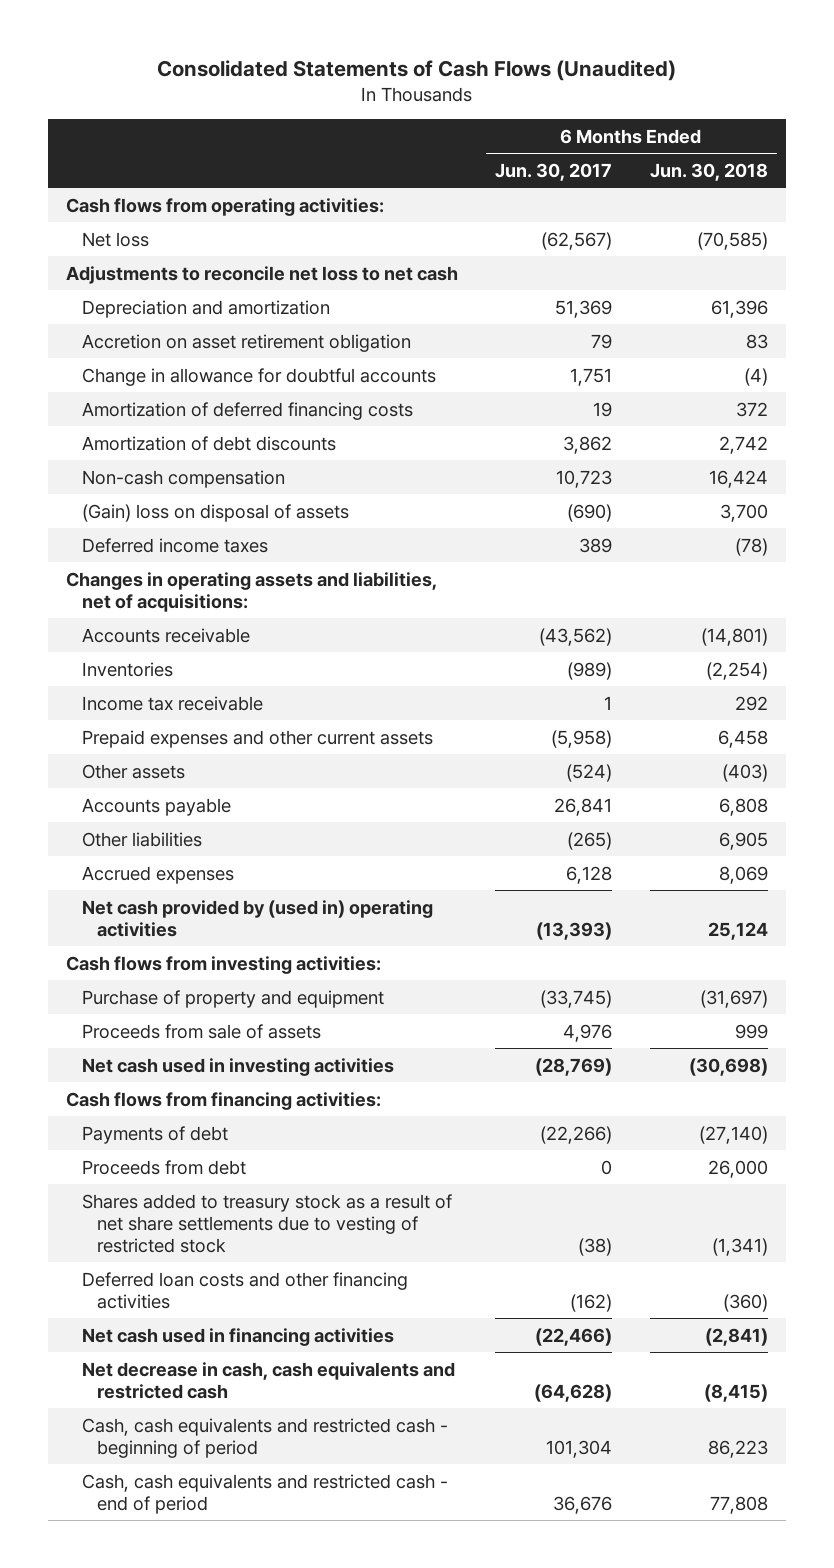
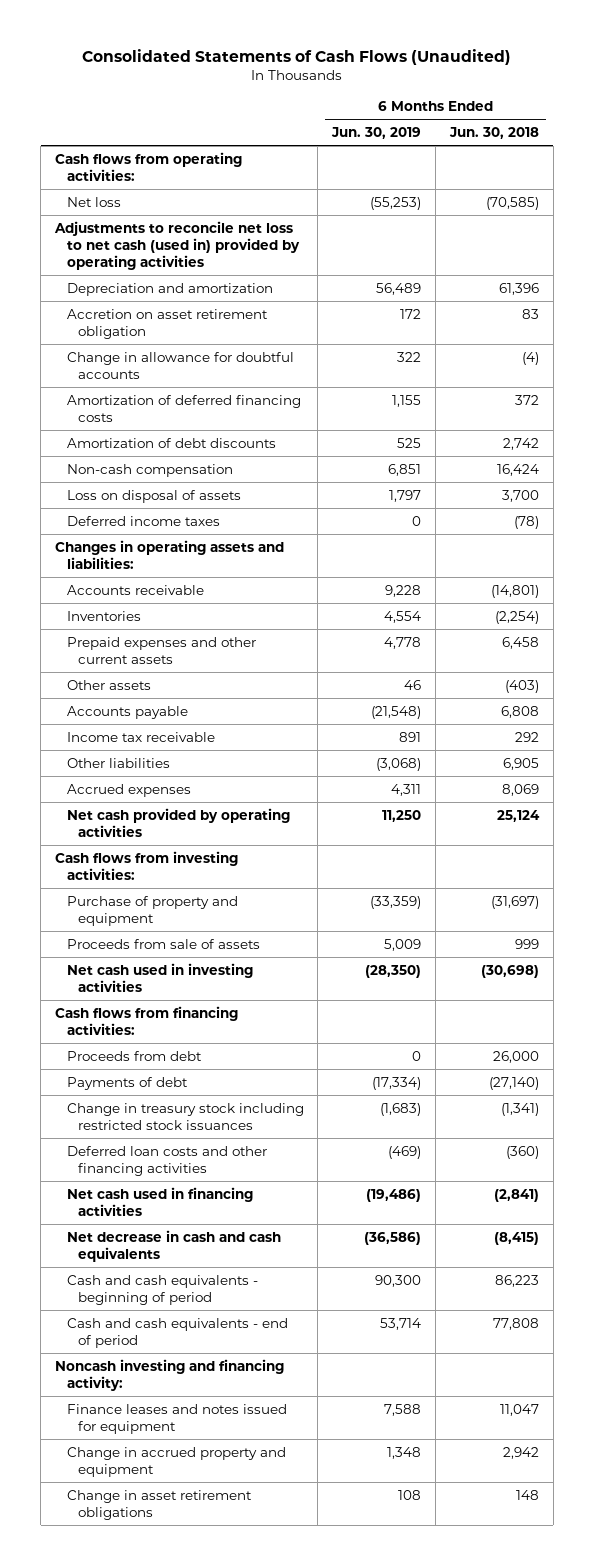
[495,162,613,181] Jun. 30, 2017 -> none
none -> [331,126,422,139] Jun. 30, 2019
[66,265,459,284] Adjustments to reconcile net loss to net cash -> [54,220,300,270] Adjustments to reconcile net loss to net cash (used in) provided by operating activities
[81,503,349,522] (Gain) loss on disposal of assets -> [66,489,241,503] Loss on disposal of assets
[66,571,438,612] Changes in operating assets and liabilities, net of acquisitions: -> [55,539,285,569] Changes in operating assets and liabilities:
[81,695,263,711] Income tax receivable -> [66,731,215,742] Income tax receivable
[81,899,433,937] Net cash provided by (used in) operating activities -> [66,807,290,837] Net cash provided by operating activities
[81,1125,228,1144] Payments of debt -> [66,1076,188,1090] Payments of debt
[81,1193,452,1253] Shares added to treasury stock as a result of net share settlements due to vesting of restricted stock -> [66,1102,304,1130] Change in treasury stock including restricted stock issuances
[81,1361,455,1399] Net decrease in cash, cash equivalents and restricted cash -> [66,1229,281,1262] Net decrease in cash and cash equivalents
[81,1417,448,1458] Cash, cash equivalents and restricted cash - beginning of period -> [66,1274,258,1305] Cash and cash equivalents - beginning of period
[81,1473,448,1514] Cash, cash equivalents and restricted cash - end of period -> [66,1317,288,1348] Cash and cash equivalents - end of period
none -> [55,1358,285,1391] Noncash investing and financing activity:
none -> [66,1403,287,1434] Finance leases and notes issued for equipment
none -> [66,1446,286,1477] Change in accrued property and equipment
none -> [66,1489,252,1520] Change in asset retirement obligations

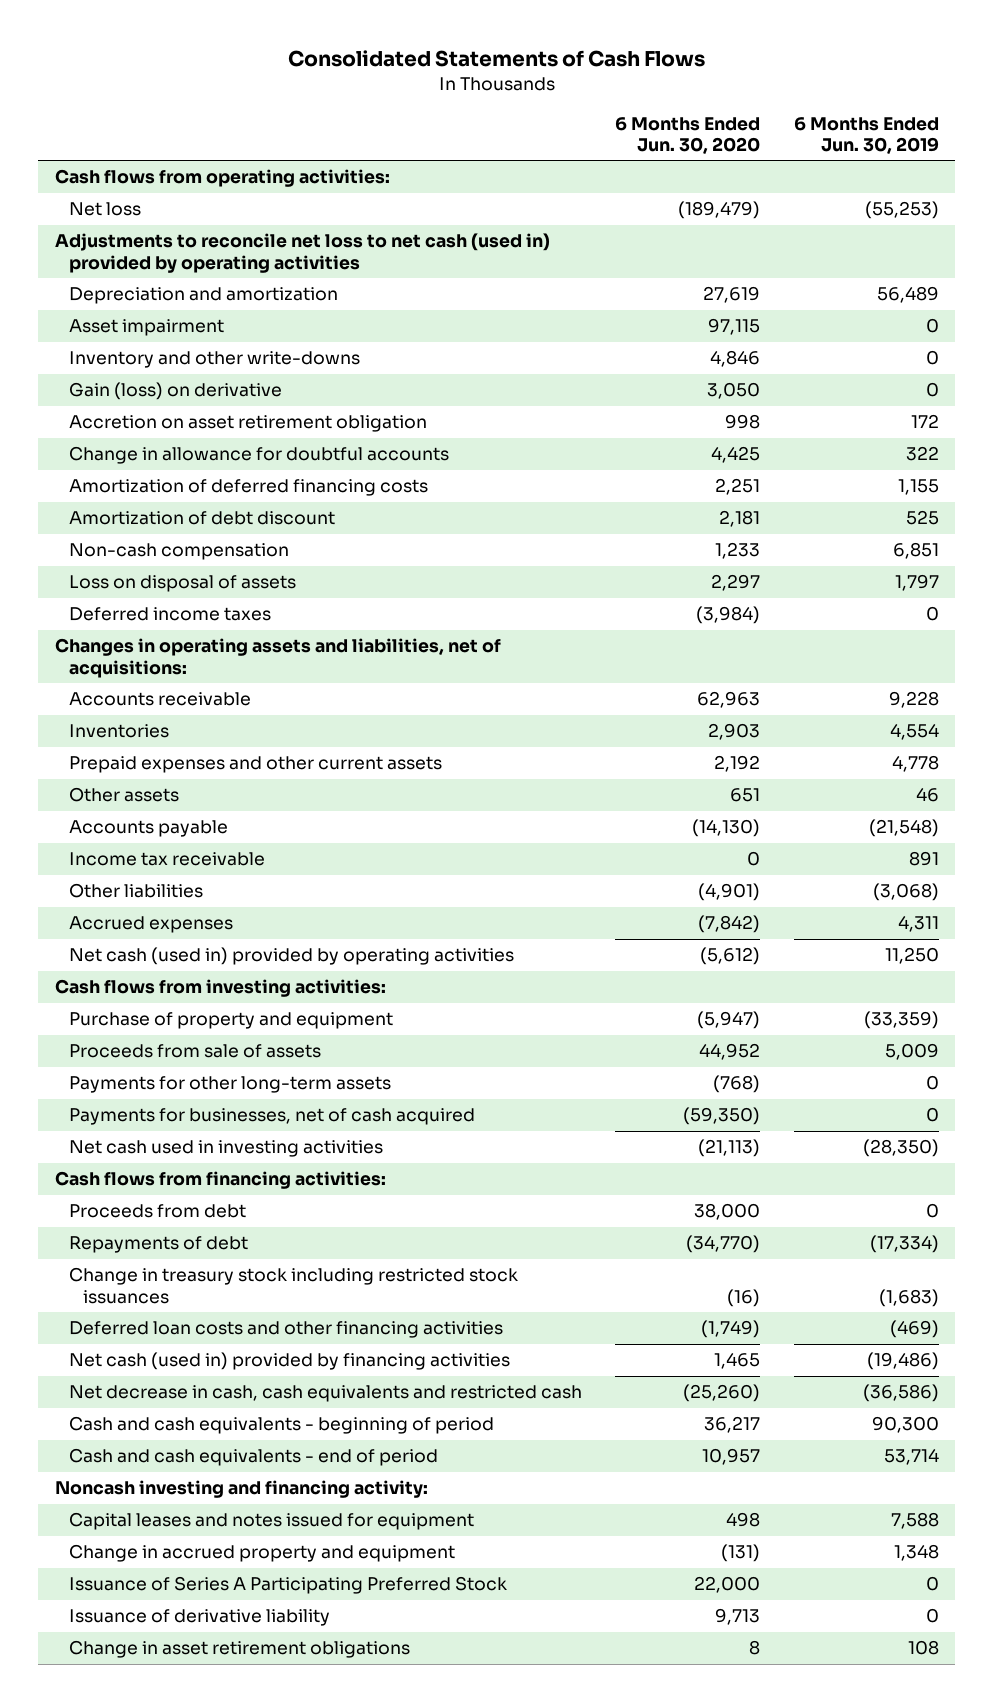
[82,48,512,65] Consolidated Statements of Cash Flows (Unaudited) -> [287,49,705,67] Consolidated Statements of Cash Flows
[449,126,540,139] Jun. 30, 2018 -> none
none -> [615,116,761,154] 6 Months Ended Jun. 30, 2020
none -> [69,319,225,337] Asset impairment
none -> [69,351,361,369] Inventory and other write-downs
none -> [69,382,283,401] Gain (loss) on derivative
[66,437,276,448] Amortization of debt discounts -> [69,511,336,526] Amortization of debt discount
[55,539,285,569] Changes in operating assets and liabilities: -> [54,638,501,678] Changes in operating assets and liabilities, net of acquisitions:
[66,807,290,837] Net cash provided by operating activities -> [69,947,515,966] Net cash (used in) provided by operating activities
none -> [69,1076,392,1094] Payments for other long-term assets
none -> [69,1108,476,1126] Payments for businesses, net of cash acquired
[66,1076,188,1090] Payments of debt -> [69,1236,249,1254] Repayments of debt
[66,1186,253,1216] Net cash used in financing activities -> [69,1352,511,1371] Net cash (used in) provided by financing activities
[66,1229,281,1262] Net decrease in cash and cash equivalents -> [69,1385,583,1403] Net decrease in cash, cash equivalents and restricted cash
[66,1403,287,1434] Finance leases and notes issued for equipment -> [69,1512,475,1531] Capital leases and notes issued for equipment
none -> [69,1576,508,1595] Issuance of Series A Participating Preferred Stock
none -> [69,1609,331,1627] Issuance of derivative liability

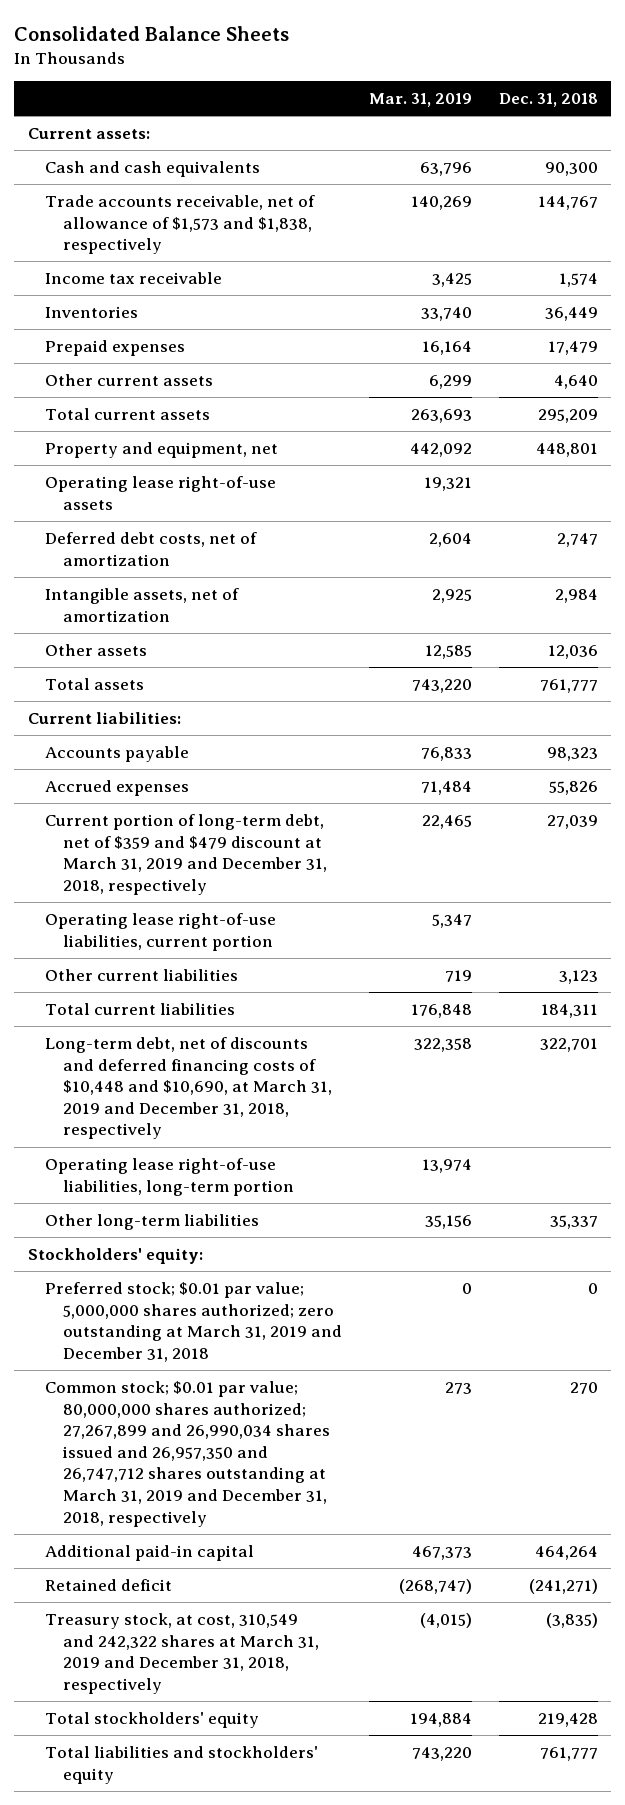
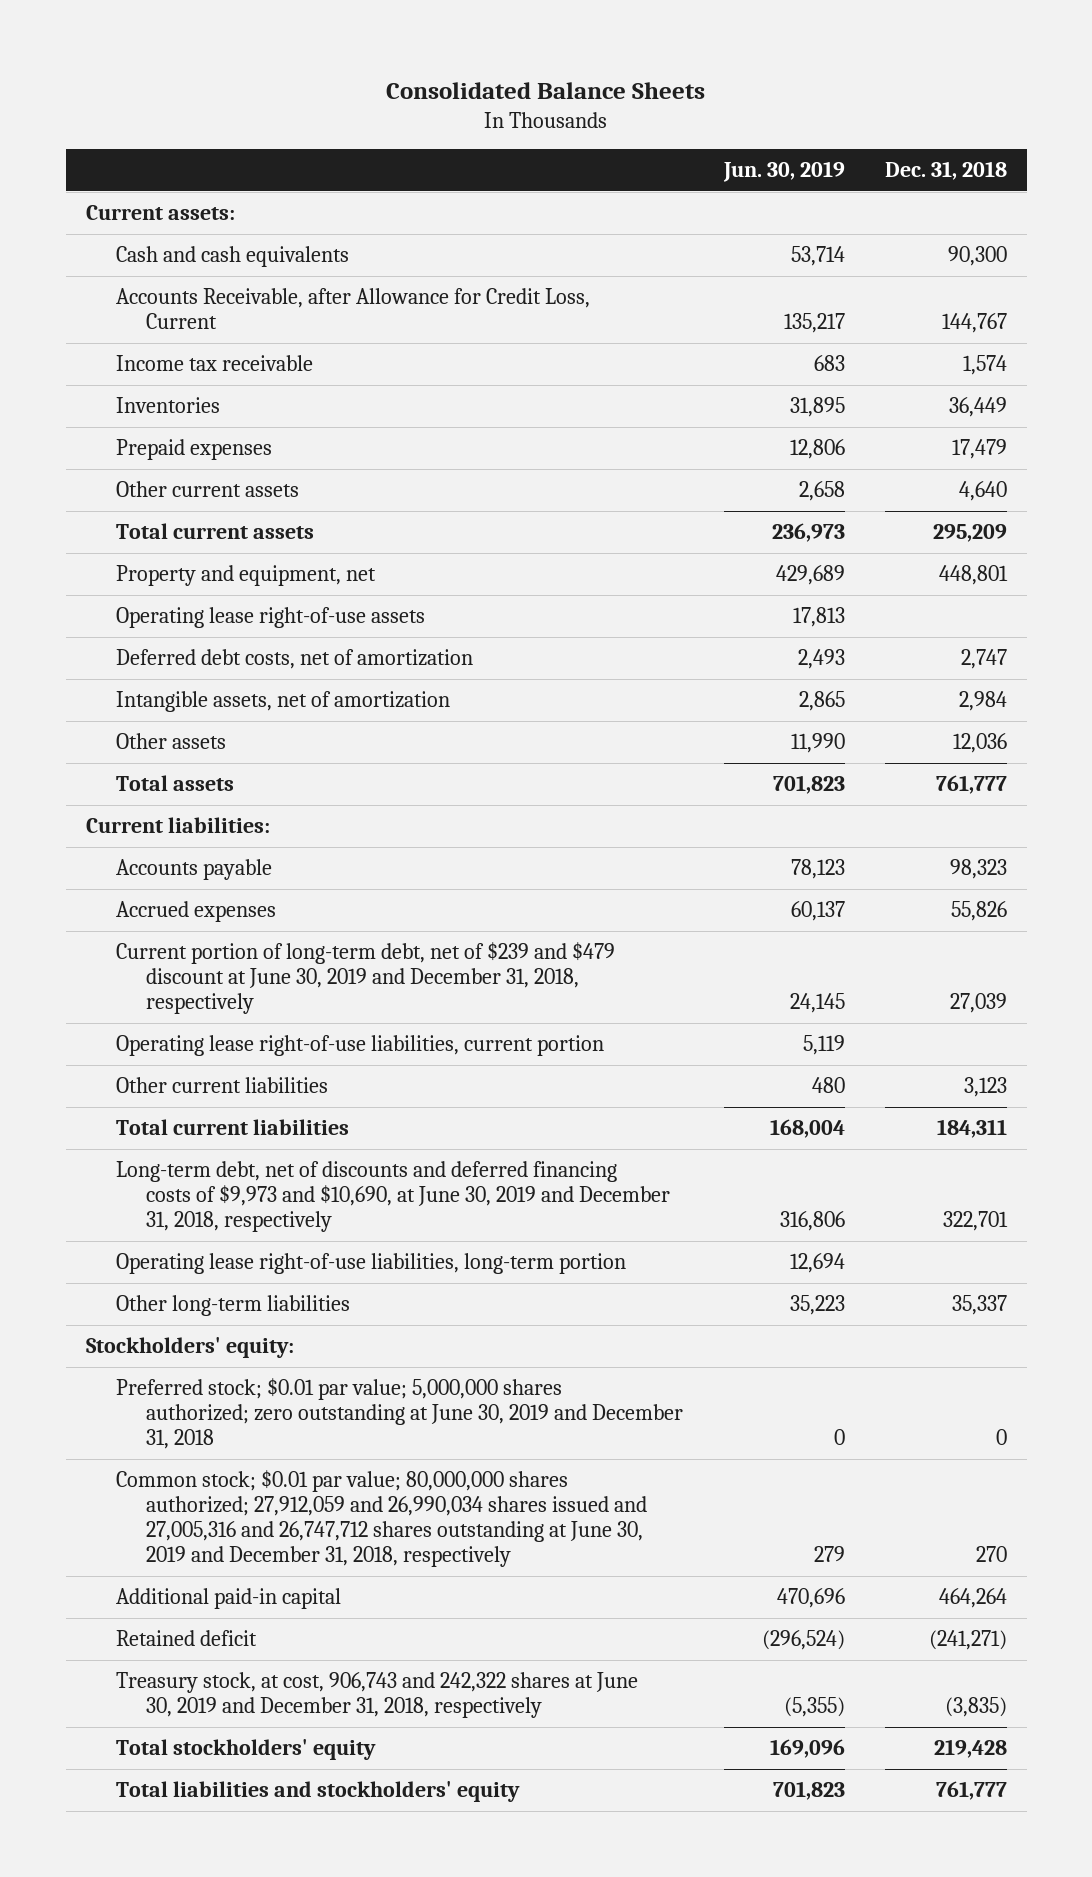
[368,93,472,108] Mar. 31, 2019 -> none
none -> [722,161,845,183] Jun. 30, 2019
[45,194,316,255] Trade accounts receivable, net of allowance of $1,573 and $1,838, respectively -> [115,288,590,330] Accounts Receivable, after Allowance for Credit Loss, Current
[45,813,328,895] Current portion of long-term debt, net of $359 and $479 discount at March 31, 2019 and December 31, 2018, respectively -> [115,942,615,1015] Current portion of long-term debt, net of $239 and $479 discount at June 30, 2019 and December 31, 2018, respectively
[45,1036,333,1140] Long-term debt, net of discounts and deferred financing costs of $10,448 and $10,690, at March 31, 2019 and December 31, 2018, respectively -> [115,1161,671,1233] Long-term debt, net of discounts and deferred financing costs of $9,973 and $10,690, at June 30, 2019 and December 31, 2018, respectively
[45,1281,343,1362] Preferred stock; $0.01 par value; 5,000,000 shares authorized; zero outstanding at March 31, 2019 and December 31, 2018 -> [115,1378,684,1450] Preferred stock; $0.01 par value; 5,000,000 shares authorized; zero outstanding at June 30, 2019 and December 31, 2018
[45,1380,331,1527] Common stock; $0.01 par value; 80,000,000 shares authorized; 27,267,899 and 26,990,034 shares issued and 26,957,350 and 26,747,712 shares outstanding at March 31, 2019 and December 31, 2018, respectively -> [115,1470,648,1568] Common stock; $0.01 par value; 80,000,000 shares authorized; 27,912,059 and 26,990,034 shares issued and 27,005,316 and 26,747,712 shares outstanding at June 30, 2019 and December 31, 2018, respectively
[45,1612,320,1694] Treasury stock, at cost, 310,549 and 242,322 shares at March 31, 2019 and December 31, 2018, respectively -> [115,1672,638,1719] Treasury stock, at cost, 906,743 and 242,322 shares at June 30, 2019 and December 31, 2018, respectively

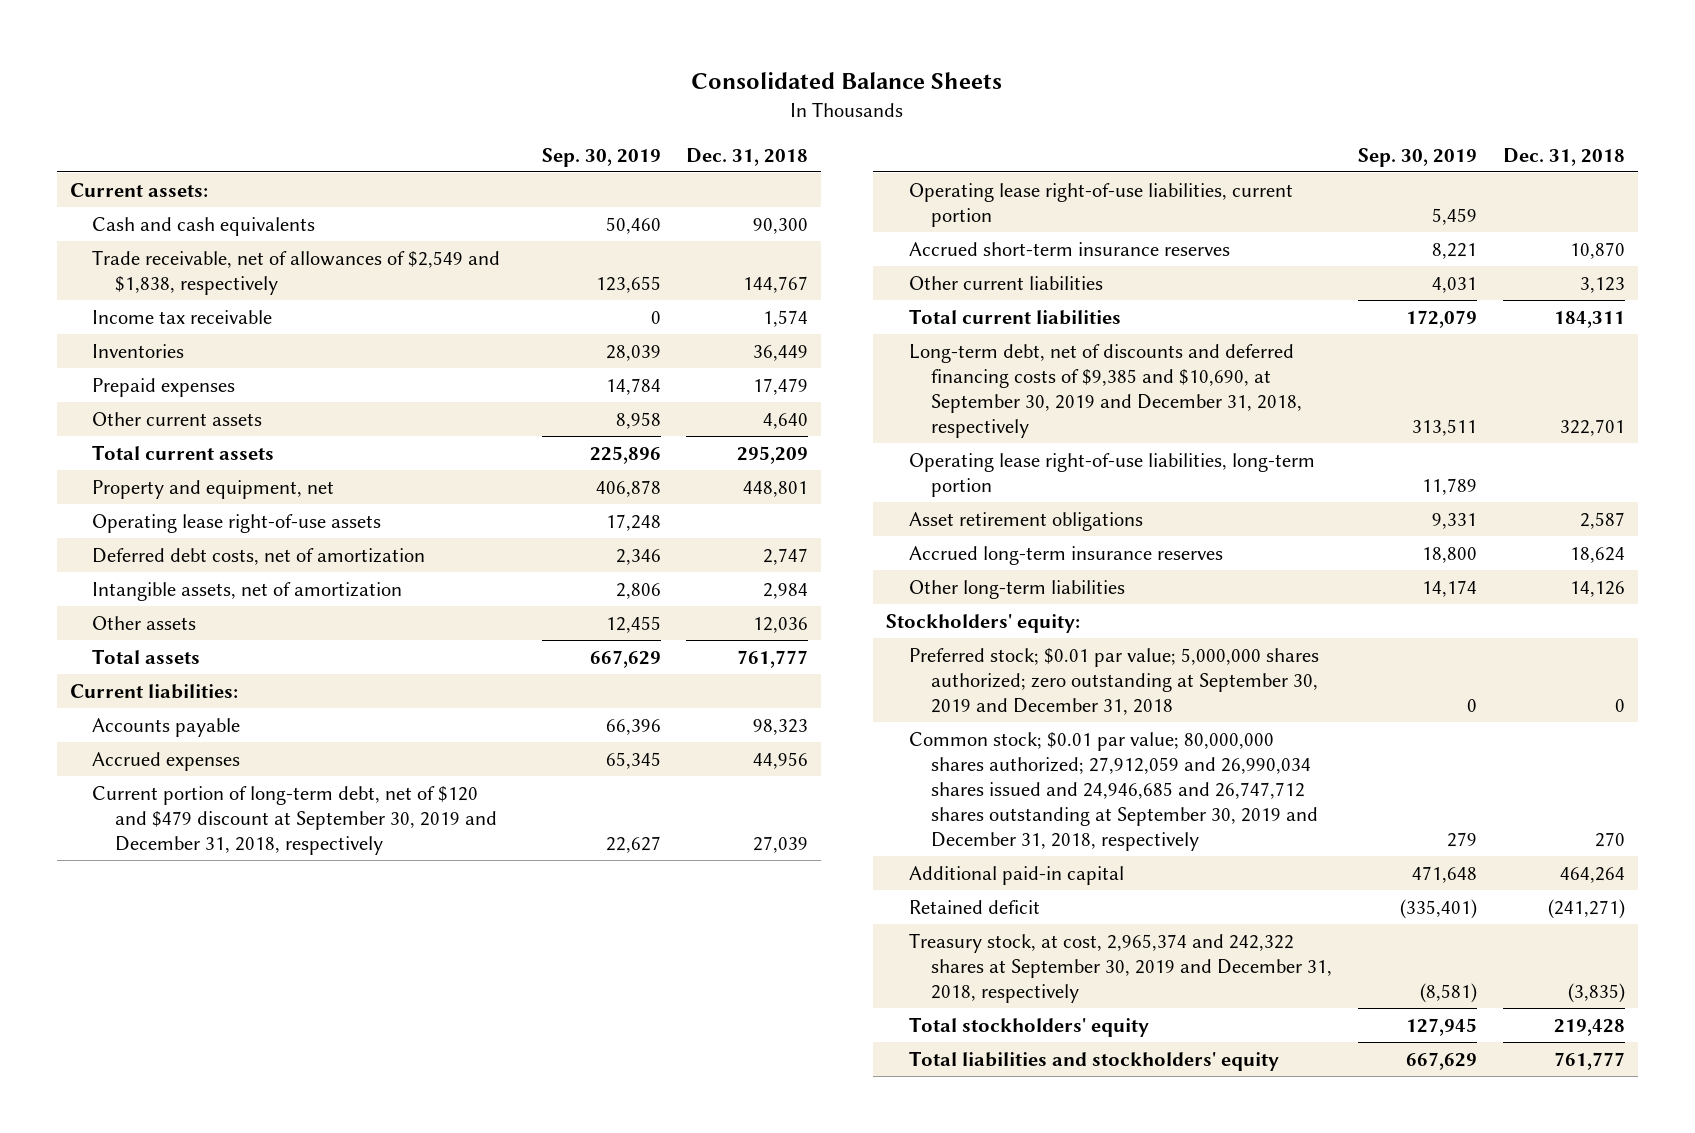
[722,161,845,183] Jun. 30, 2019 -> none
none -> [541,147,661,167] Sep. 30, 2019
[115,288,590,330] Accounts Receivable, after Allowance for Credit Loss, Current -> [92,249,501,295] Trade receivable, net of allowances of $2,549 and $1,838, respectively
[950,901,1007,922] 55,826 -> [753,751,809,769] 44,956
[115,942,615,1015] Current portion of long-term debt, net of $239 and $479 discount at June 30, 2019 and December 31, 2018, respectively -> [92,785,497,855] Current portion of long-term debt, net of $120 and $479 discount at September 30, 2019 and December 31, 2018, respectively
none -> [908,241,1230,256] Accrued short-term insurance reserves
[115,1161,671,1233] Long-term debt, net of discounts and deferred financing costs of $9,973 and $10,690, at June 30, 2019 and December 31, 2018, respectively -> [908,343,1302,438] Long-term debt, net of discounts and deferred financing costs of $9,385 and $10,690, at September 30, 2019 and December 31, 2018, respectively
none -> [908,511,1143,531] Asset retirement obligations
none -> [908,545,1223,565] Accrued long-term insurance reserves
[951,1295,1007,1316] 35,337 -> [1569,580,1625,597] 14,126
[115,1378,684,1450] Preferred stock; $0.01 par value; 5,000,000 shares authorized; zero outstanding at June 30, 2019 and December 31, 2018 -> [908,647,1319,715] Preferred stock; $0.01 par value; 5,000,000 shares authorized; zero outstanding at September 30, 2019 and December 31, 2018
[115,1470,648,1568] Common stock; $0.01 par value; 80,000,000 shares authorized; 27,912,059 and 26,990,034 shares issued and 27,005,316 and 26,747,712 shares outstanding at June 30, 2019 and December 31, 2018, respectively -> [908,731,1318,851] Common stock; $0.01 par value; 80,000,000 shares authorized; 27,912,059 and 26,990,034 shares issued and 24,946,685 and 26,747,712 shares outstanding at September 30, 2019 and December 31, 2018, respectively
[115,1672,638,1719] Treasury stock, at cost, 906,743 and 242,322 shares at June 30, 2019 and December 31, 2018, respectively -> [908,932,1332,1003] Treasury stock, at cost, 2,965,374 and 242,322 shares at September 30, 2019 and December 31, 2018, respectively

